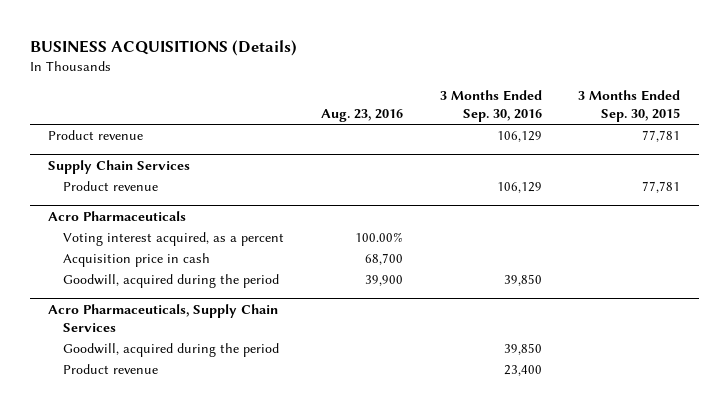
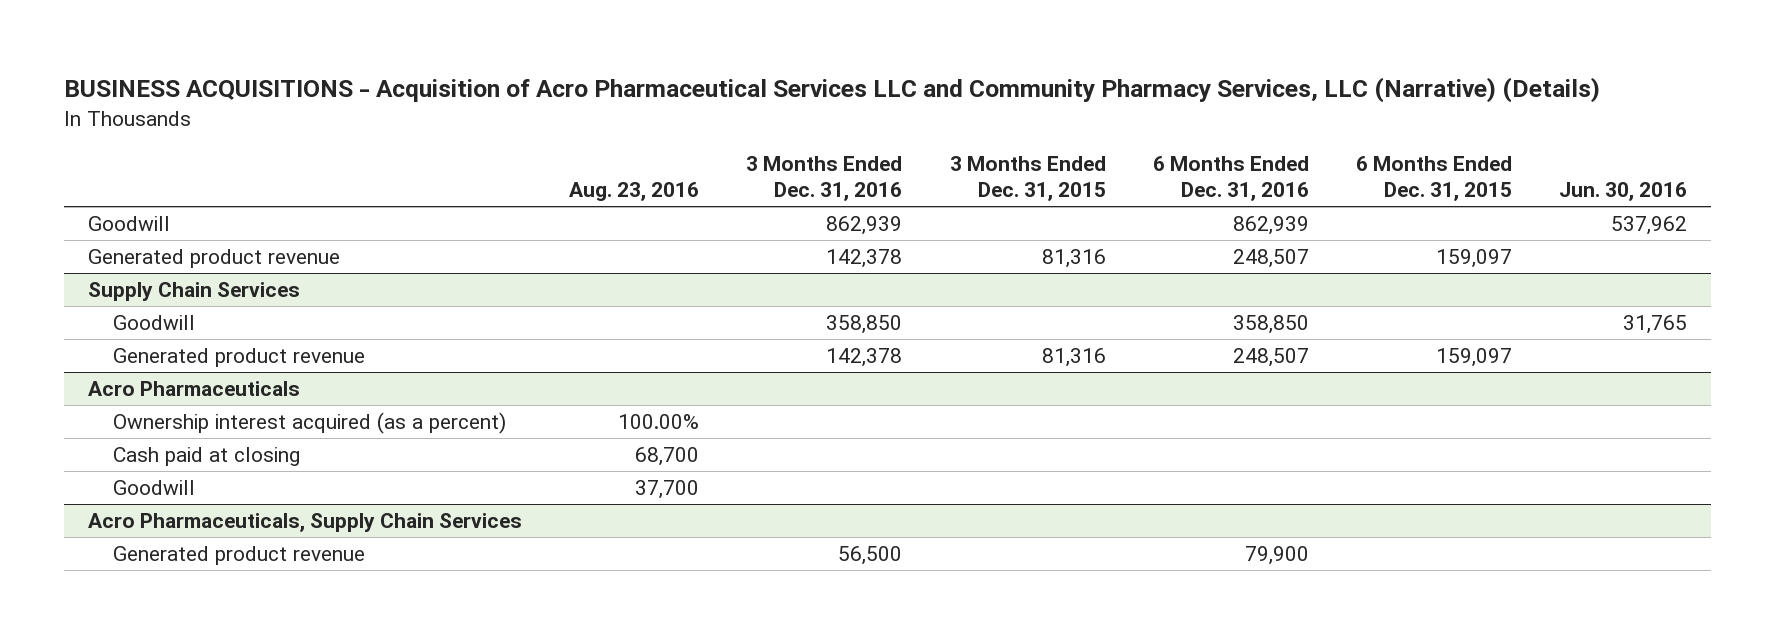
[29,39,297,56] BUSINESS ACQUISITIONS (Details) -> [64,77,1601,104] BUSINESS ACQUISITIONS - Acquisition of Acro Pharmaceutical Services LLC and Community Pharmacy Services, LLC (Narrative) (Details)
[439,90,542,123] 3 Months Ended Sep. 30, 2016 -> none
[578,90,681,123] 3 Months Ended Sep. 30, 2015 -> none
none -> [746,155,903,202] 3 Months Ended Dec. 31, 2016
none -> [949,155,1106,202] 3 Months Ended Dec. 31, 2015
none -> [1152,155,1309,202] 6 Months Ended Dec. 31, 2016
none -> [1355,155,1512,202] 6 Months Ended Dec. 31, 2015
none -> [1559,182,1688,202] Jun. 30, 2016
none -> [88,216,171,232] Goodwill
[47,130,143,141] Product revenue -> [88,249,341,269] Generated product revenue
none -> [113,315,196,331] Goodwill
[63,181,159,192] Product revenue -> [113,348,366,368] Generated product revenue
[63,274,280,289] Goodwill, acquired during the period -> none
[63,232,285,247] Voting interest acquired, as a percent -> [113,412,507,435] Ownership interest acquired (as a percent)
[63,253,211,268] Acquisition price in cash -> [113,447,301,467] Cash paid at closing
none -> [113,480,196,496] Goodwill
[63,343,280,358] Goodwill, acquired during the period -> none
[63,364,159,375] Product revenue -> [113,546,366,566] Generated product revenue

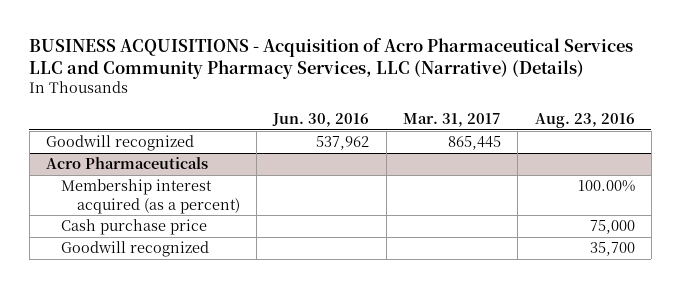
[746,155,903,202] 3 Months Ended Dec. 31, 2016 -> none
[949,155,1106,202] 3 Months Ended Dec. 31, 2015 -> none
[1152,155,1309,202] 6 Months Ended Dec. 31, 2016 -> none
[1355,155,1512,202] 6 Months Ended Dec. 31, 2015 -> none
none -> [402,112,501,127] Mar. 31, 2017
[88,249,341,269] Generated product revenue -> none
[88,282,301,302] Supply Chain Services -> none
[113,315,196,331] Goodwill -> none
[113,348,366,368] Generated product revenue -> none
[88,216,171,232] Goodwill -> [46,135,195,152] Goodwill recognized
[113,447,301,467] Cash paid at closing -> none
[88,513,523,533] Acro Pharmaceuticals, Supply Chain Services -> none
[113,546,366,566] Generated product revenue -> none
[113,412,507,435] Ownership interest acquired (as a percent) -> [61,179,240,214] Membership interest acquired (as a percent)
none -> [61,219,208,236] Cash purchase price
[113,480,196,496] Goodwill -> [61,241,210,258] Goodwill recognized
[635,480,700,500] 37,700 -> [589,242,635,257] 35,700

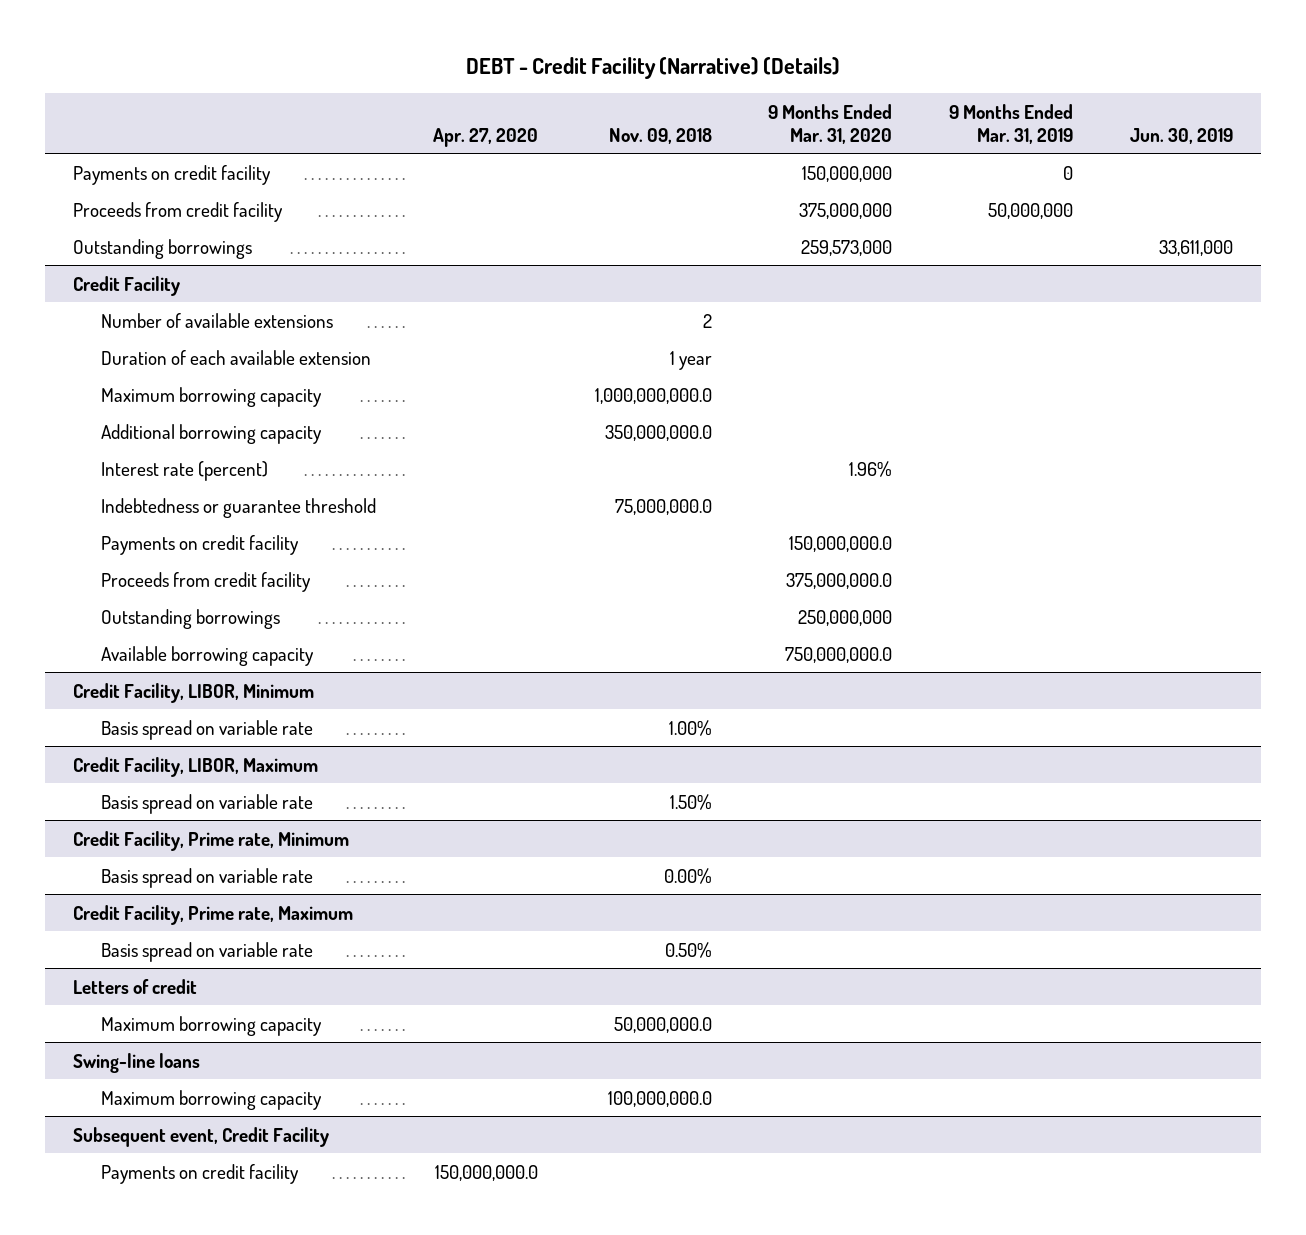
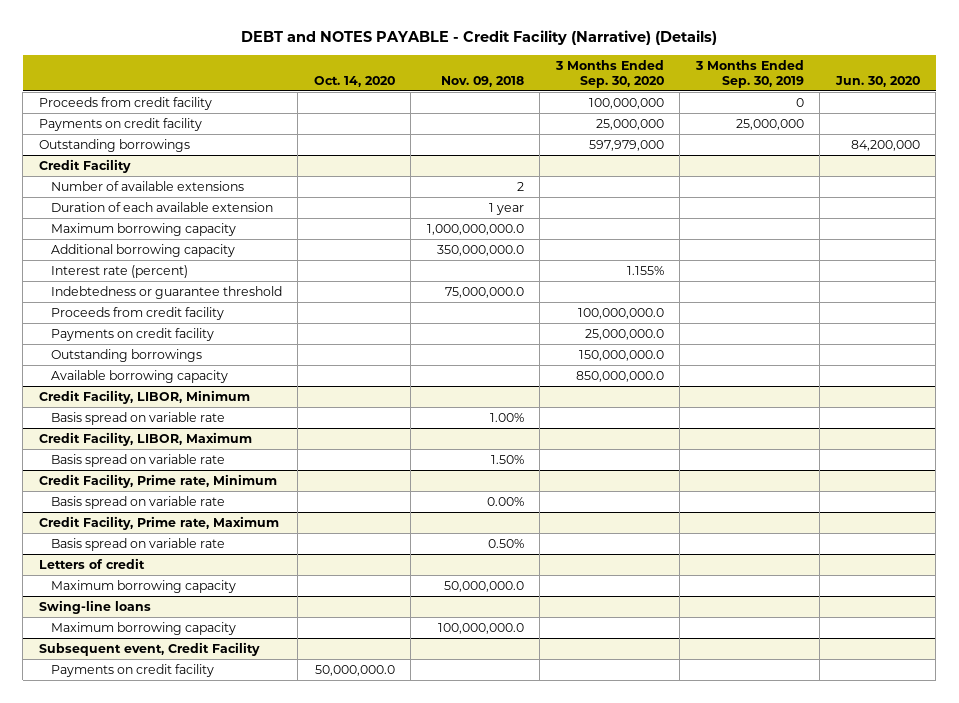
[465,57,840,80] DEBT - Credit Facility (Narrative) (Details) -> [241,30,718,46] DEBT and NOTES PAYABLE - Credit Facility (Narrative) (Details)
[432,127,538,147] Apr. 27, 2020 -> none
[768,103,893,144] 9 Months Ended Mar. 31, 2020 -> none
[948,103,1073,144] 9 Months Ended Mar. 31, 2019 -> none
[1129,127,1233,144] Jun. 30, 2019 -> none
none -> [313,75,395,87] Oct. 14, 2020
none -> [554,59,664,88] 3 Months Ended Sep. 30, 2020
none -> [694,59,804,88] 3 Months Ended Sep. 30, 2019
none -> [834,75,920,87] Jun. 30, 2020
[73,164,272,185] Payments on credit facility -> [38,117,202,131] Payments on credit facility
[101,534,300,555] Payments on credit facility -> [50,327,214,341] Payments on credit facility

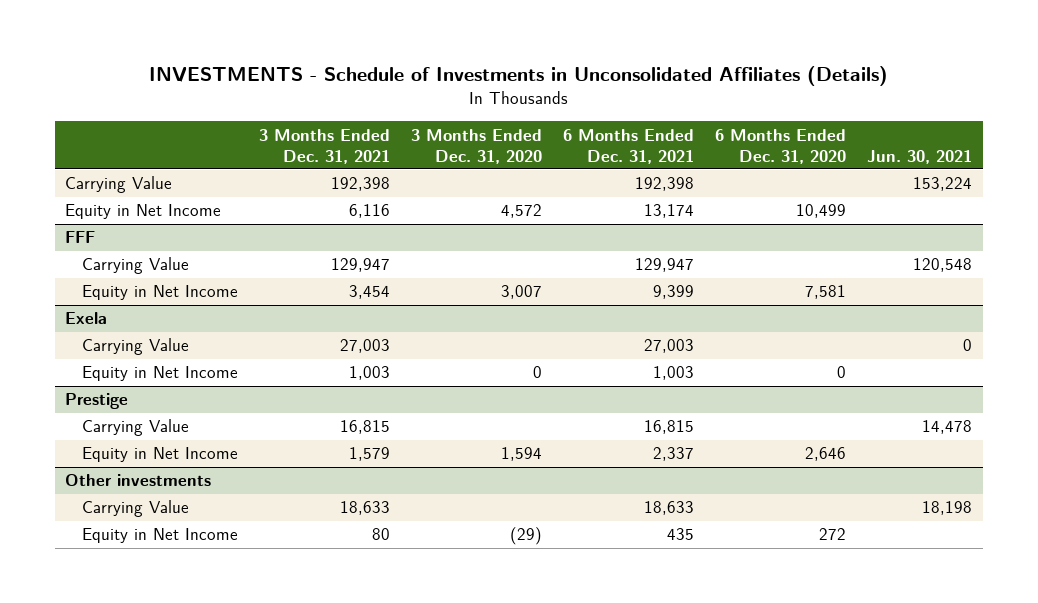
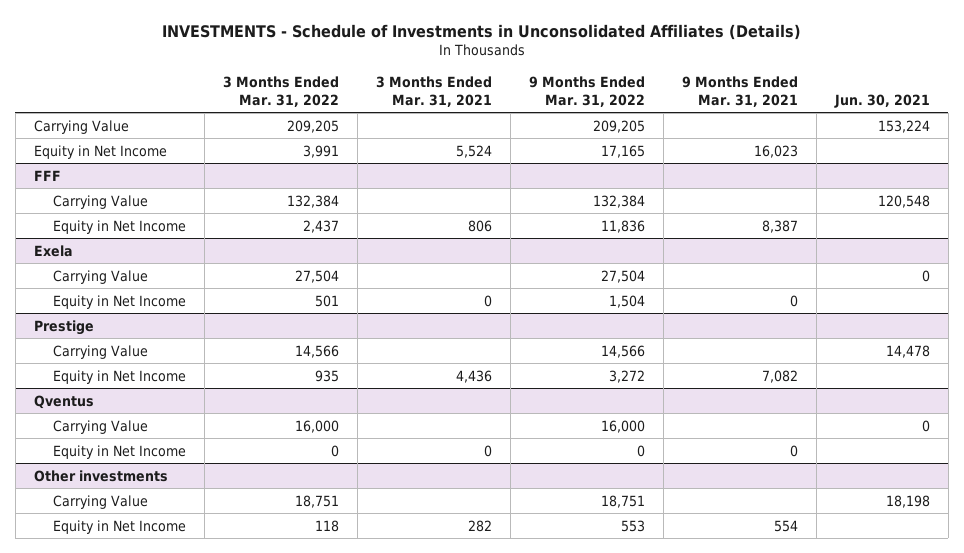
[259,128,391,164] 3 Months Ended Dec. 31, 2021 -> none
[411,128,543,164] 3 Months Ended Dec. 31, 2020 -> none
[563,128,695,164] 6 Months Ended Dec. 31, 2021 -> none
[715,128,847,164] 6 Months Ended Dec. 31, 2020 -> none
none -> [223,75,340,107] 3 Months Ended Mar. 31, 2022
none -> [376,75,493,107] 3 Months Ended Mar. 31, 2021
none -> [529,75,646,107] 9 Months Ended Mar. 31, 2022
none -> [681,75,798,107] 9 Months Ended Mar. 31, 2021
none -> [33,394,94,409] Qventus
none -> [53,419,149,434] Carrying Value
none -> [53,444,187,459] Equity in Net Income

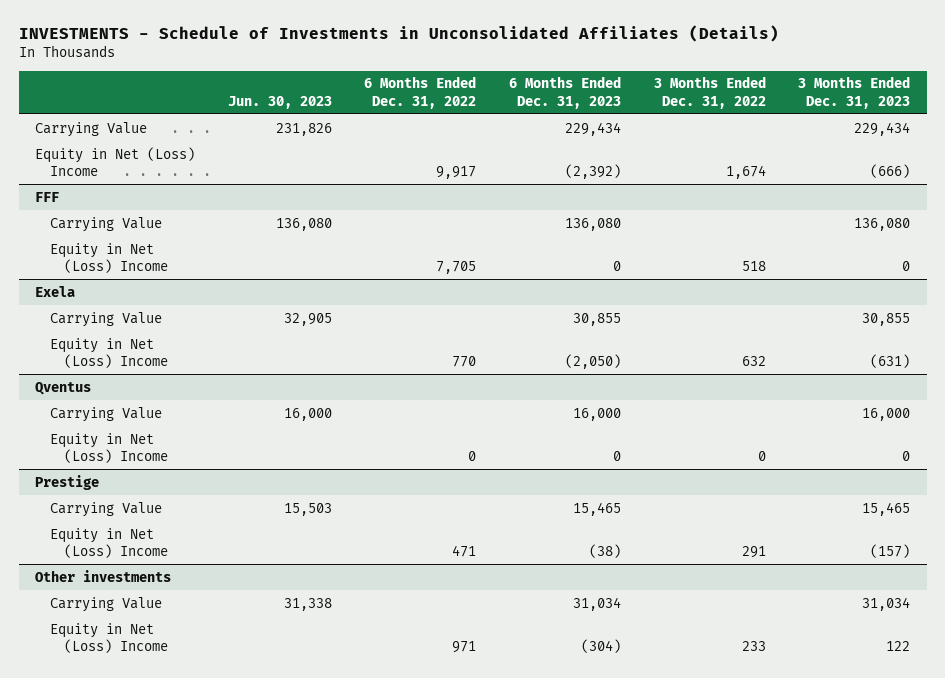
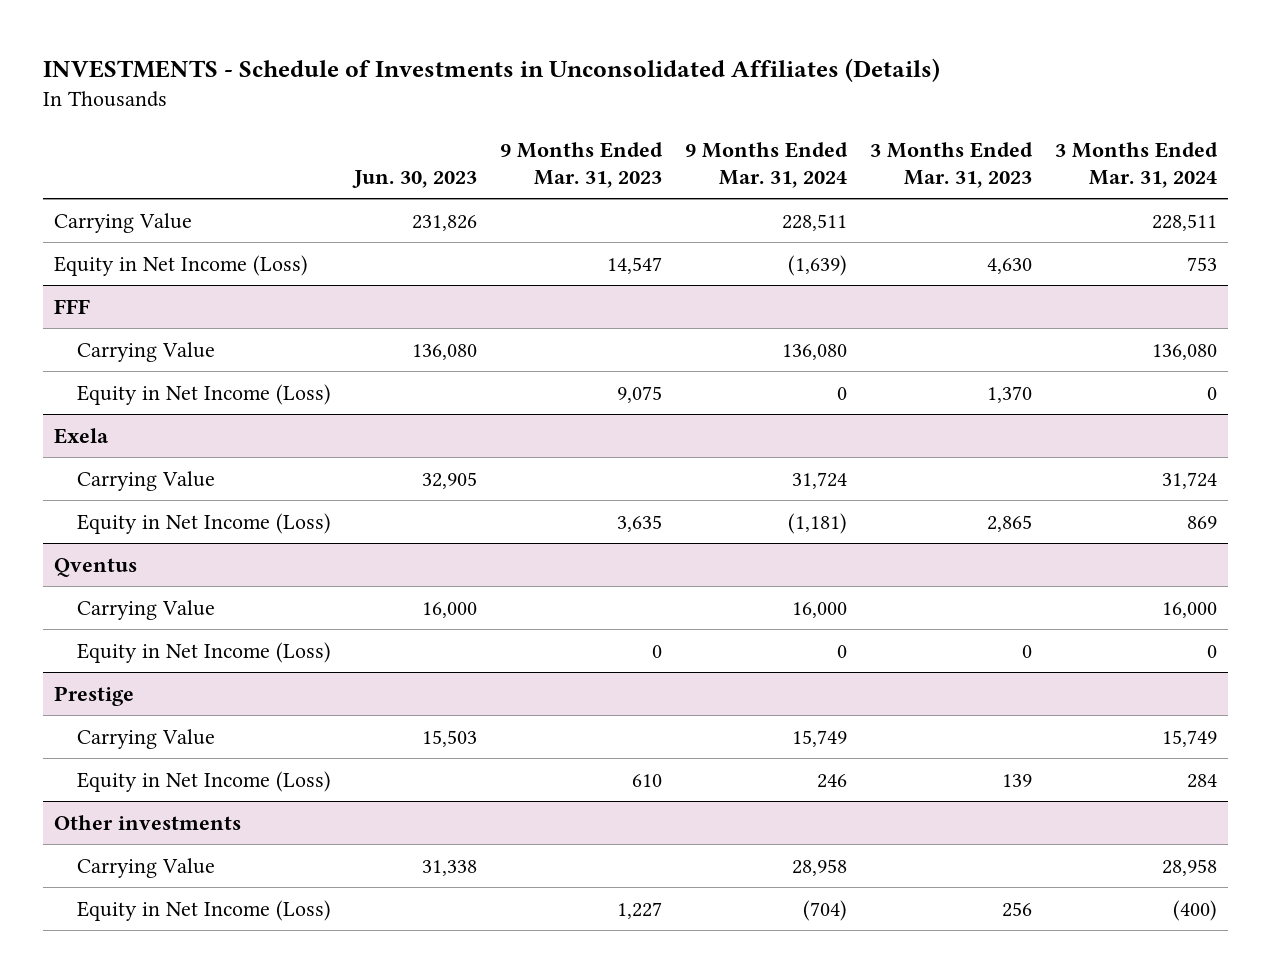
[364,76,477,109] 6 Months Ended Dec. 31, 2022 -> none
[508,76,621,109] 6 Months Ended Dec. 31, 2023 -> none
[653,76,766,109] 3 Months Ended Dec. 31, 2022 -> none
[798,76,911,109] 3 Months Ended Dec. 31, 2023 -> none
none -> [500,141,664,189] 9 Months Ended Mar. 31, 2023
none -> [685,141,849,189] 9 Months Ended Mar. 31, 2024
none -> [870,141,1034,189] 3 Months Ended Mar. 31, 2023
none -> [1054,141,1218,189] 3 Months Ended Mar. 31, 2024
[34,146,195,176] Equity in Net (Loss) Income -> [54,254,309,276] Equity in Net Income (Loss)
[49,242,169,273] Equity in Net (Loss) Income -> [77,383,332,405] Equity in Net Income (Loss)
[49,337,169,368] Equity in Net (Loss) Income -> [77,512,332,534] Equity in Net Income (Loss)
[49,432,169,463] Equity in Net (Loss) Income -> [77,641,332,663] Equity in Net Income (Loss)
[49,527,169,558] Equity in Net (Loss) Income -> [77,770,332,792] Equity in Net Income (Loss)
[49,622,169,653] Equity in Net (Loss) Income -> [77,899,332,921] Equity in Net Income (Loss)

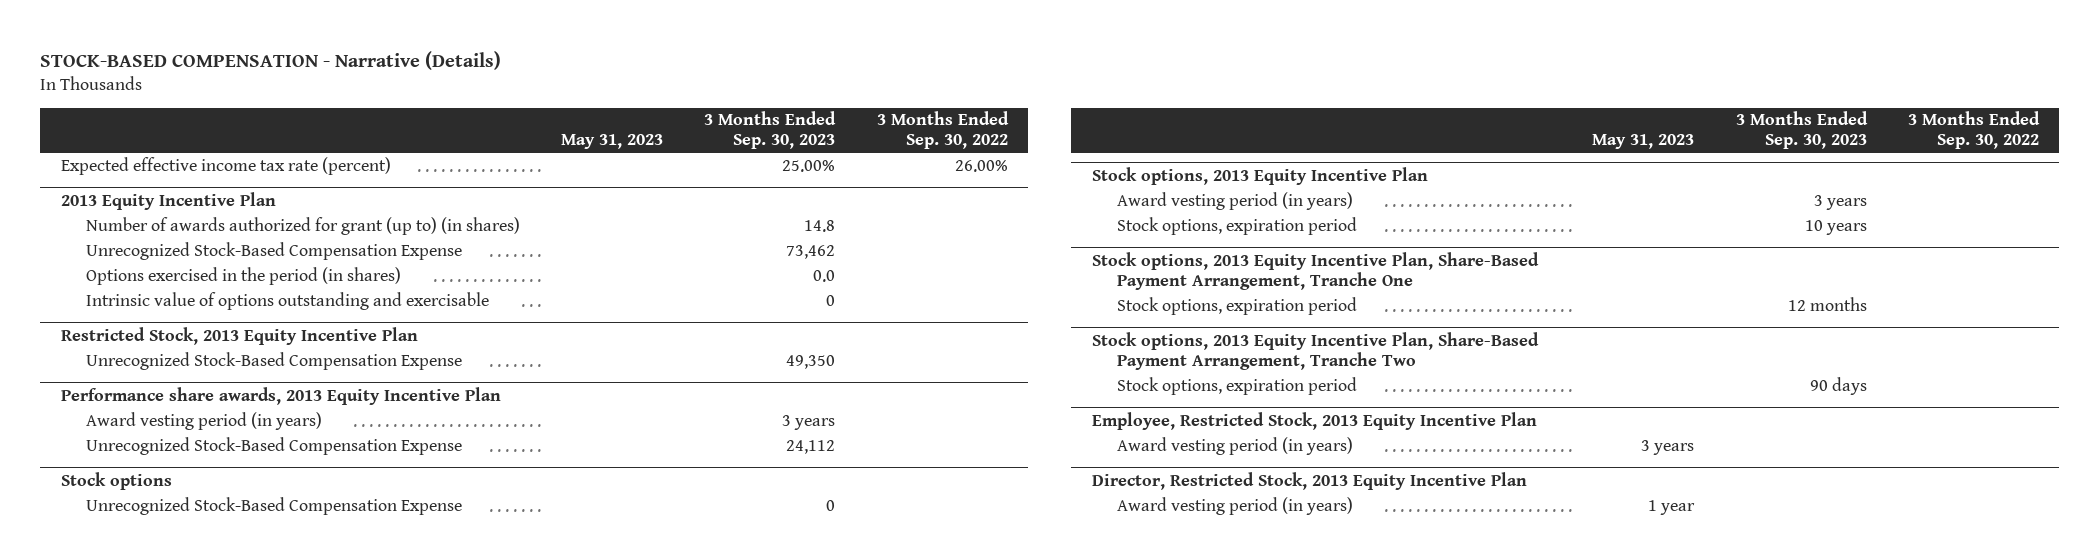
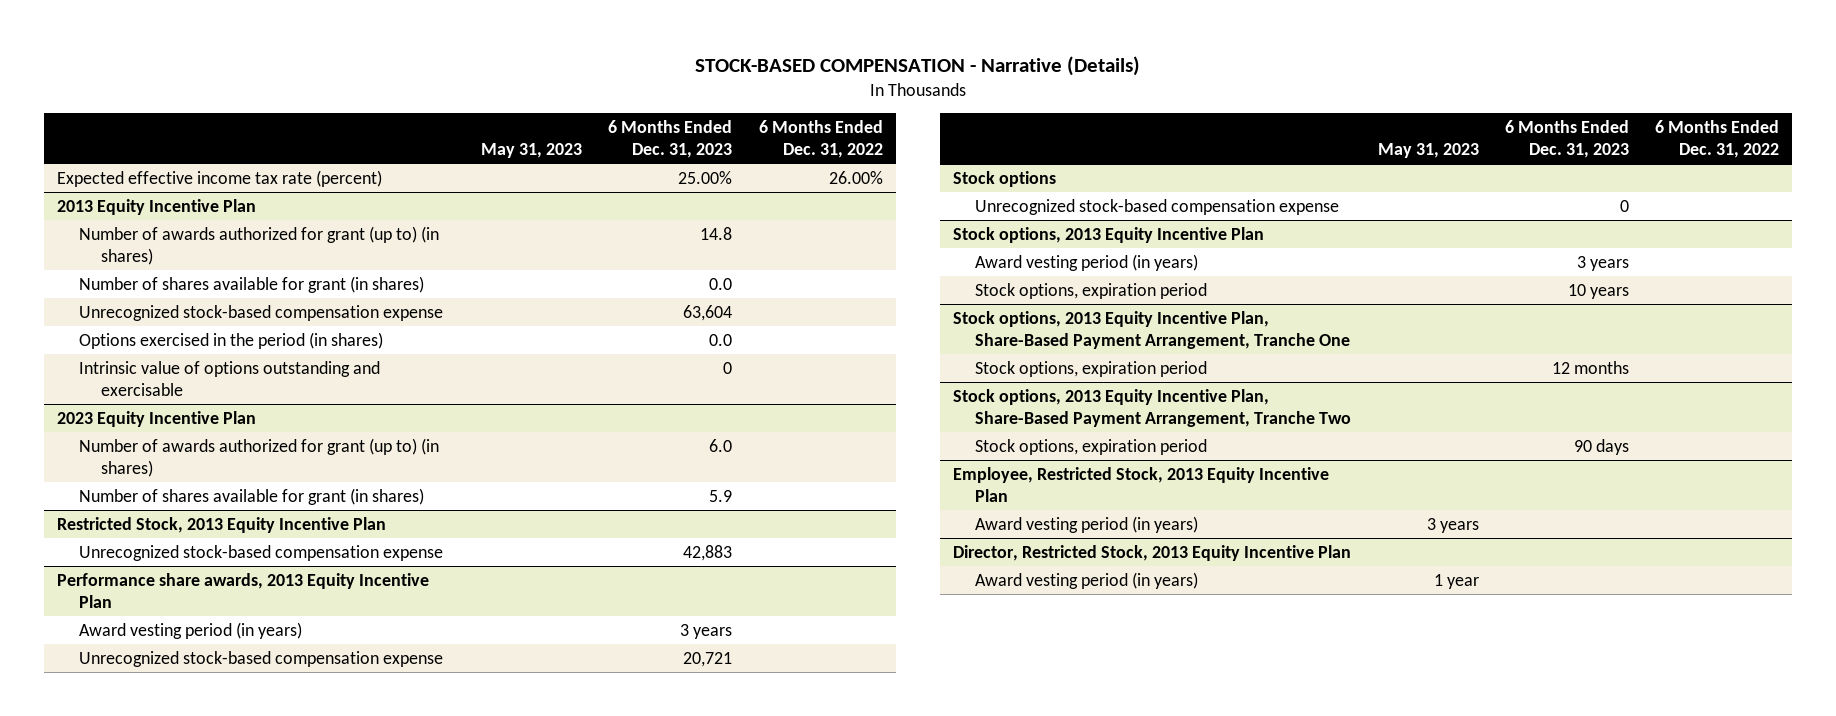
[704,111,837,150] 3 Months Ended Sep. 30, 2023 -> none
[876,111,1009,150] 3 Months Ended Sep. 30, 2022 -> none
none -> [608,120,733,158] 6 Months Ended Dec. 31, 2023
none -> [758,120,883,158] 6 Months Ended Dec. 31, 2022
none -> [78,275,424,293] Number of shares available for grant (in shares)
[86,241,463,260] Unrecognized Stock-Based Compensation Expense -> [78,304,443,321] Unrecognized stock-based compensation expense
none -> [57,410,257,427] 2023 Equity Incentive Plan
none -> [78,437,439,477] Number of awards authorized for grant (up to) (in shares)
none -> [78,487,424,505] Number of shares available for grant (in shares)
[86,351,463,370] Unrecognized Stock-Based Compensation Expense -> [78,544,443,561] Unrecognized stock-based compensation expense
[86,436,463,455] Unrecognized Stock-Based Compensation Expense -> [78,650,443,667] Unrecognized stock-based compensation expense
[86,496,463,515] Unrecognized Stock-Based Compensation Expense -> [975,198,1340,215] Unrecognized stock-based compensation expense

